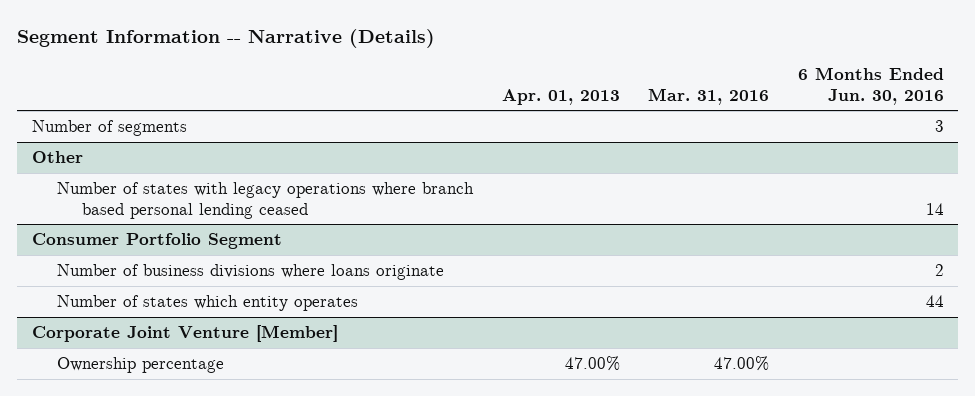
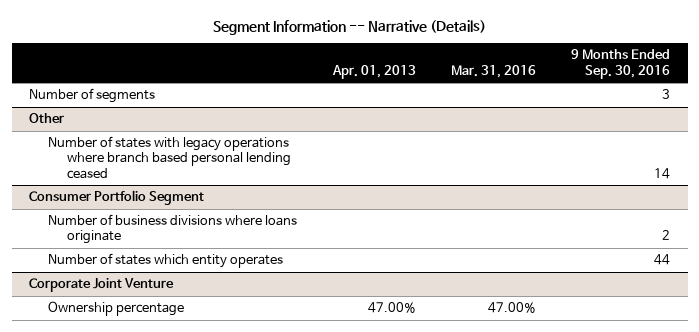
[797,67,944,105] 6 Months Ended Jun. 30, 2016 -> none
none -> [570,49,670,79] 9 Months Ended Sep. 30, 2016
[31,324,338,342] Corporate Joint Venture [Member] -> [29,278,175,293] Corporate Joint Venture

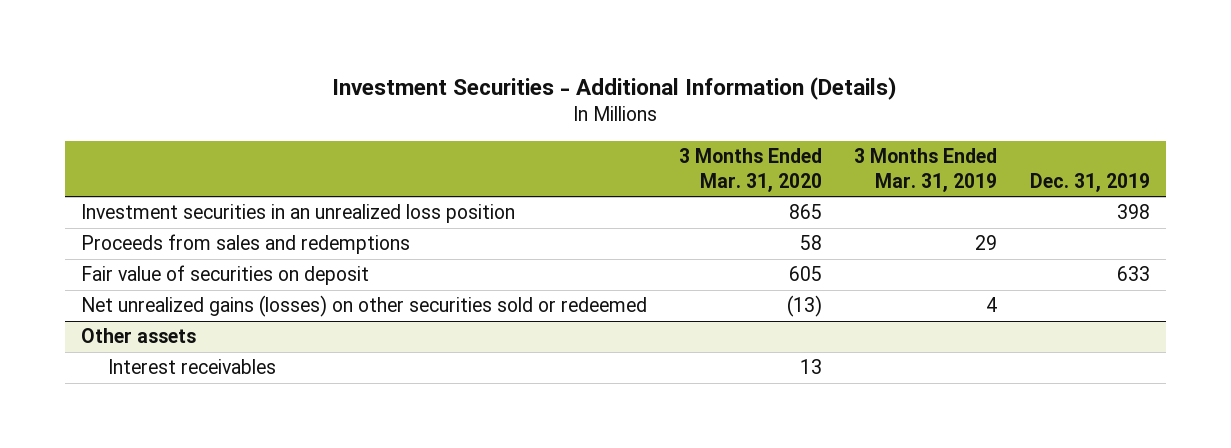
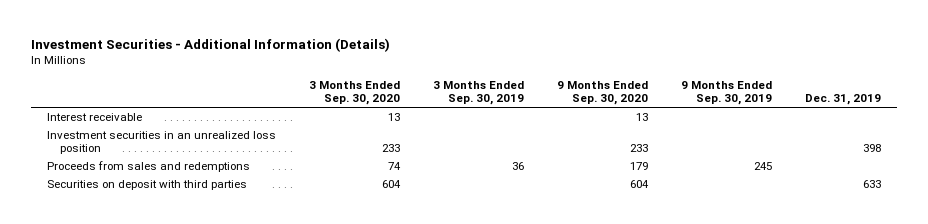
[679,147,823,192] 3 Months Ended Mar. 31, 2020 -> none
[854,147,998,192] 3 Months Ended Mar. 31, 2019 -> none
none -> [309,80,401,106] 3 Months Ended Sep. 30, 2020
none -> [433,80,525,106] 3 Months Ended Sep. 30, 2019
none -> [557,80,649,106] 9 Months Ended Sep. 30, 2020
none -> [680,80,772,106] 9 Months Ended Sep. 30, 2019
none -> [47,112,143,121] Interest receivable
[81,295,648,318] Net unrealized gains (losses) on other securities sold or redeemed -> none
[81,328,197,344] Other assets -> none
[107,359,276,375] Interest receivables -> none
[81,265,370,286] Fair value of securities on deposit -> [47,179,248,190] Securities on deposit with third parties

